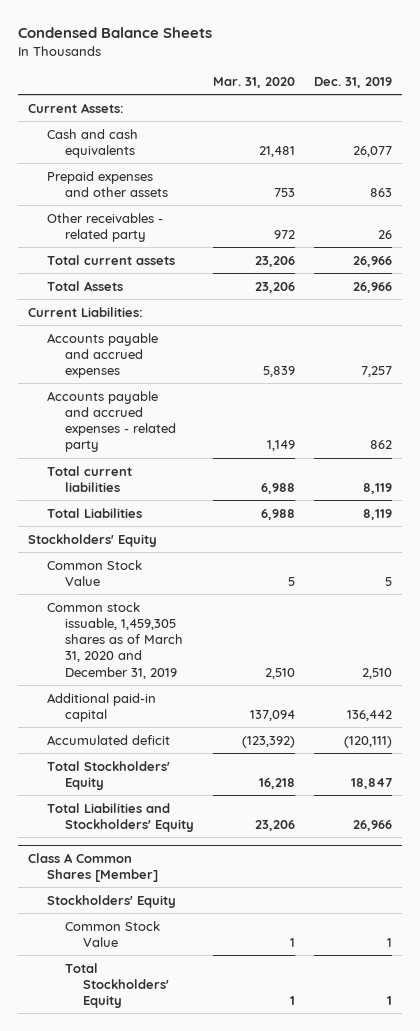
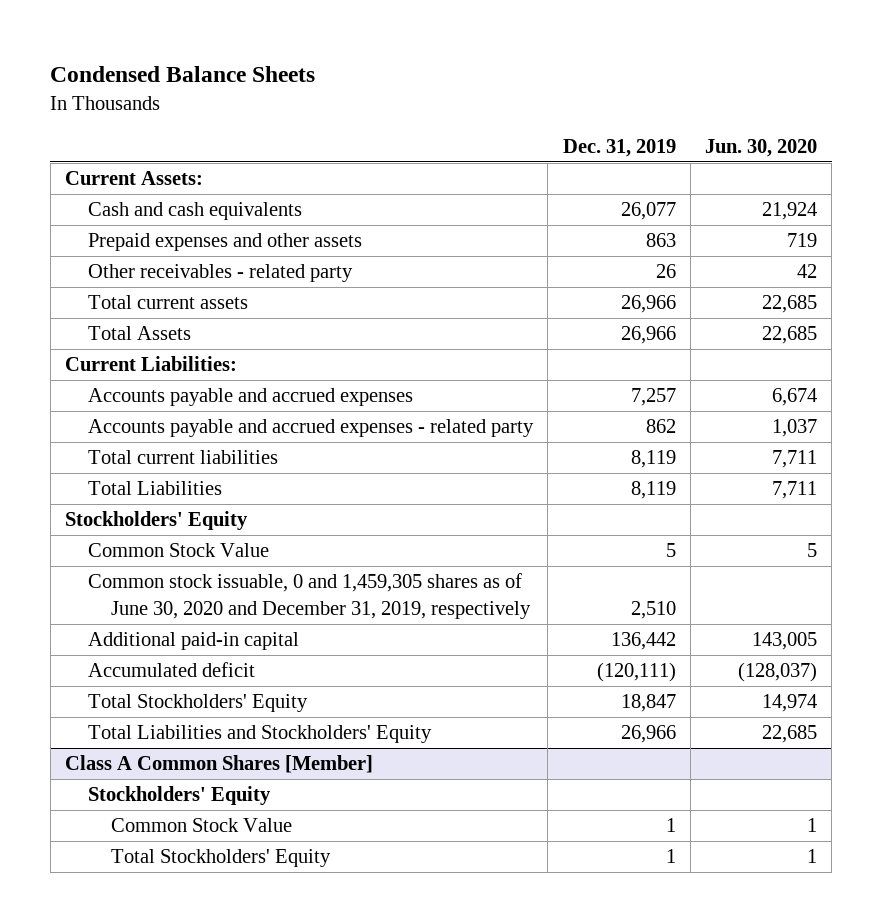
[213,77,296,89] Mar. 31, 2020 -> none
none -> [705,138,818,157] Jun. 30, 2020
[46,601,183,679] Common stock issuable, 1,459,305 shares as of March 31, 2020 and December 31, 2019 -> [88,573,532,619] Common stock issuable, 0 and 1,459,305 shares as of June 30, 2020 and December 31, 2019, respectively

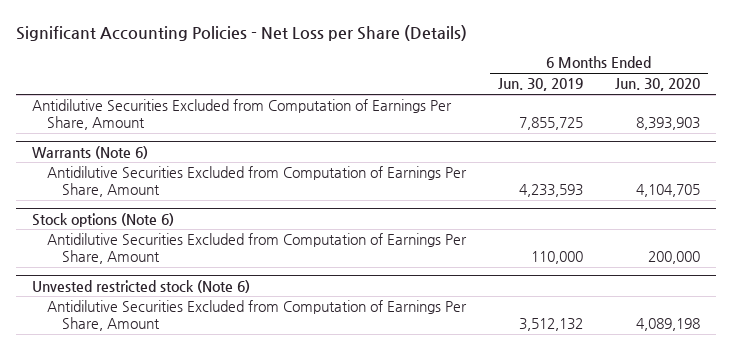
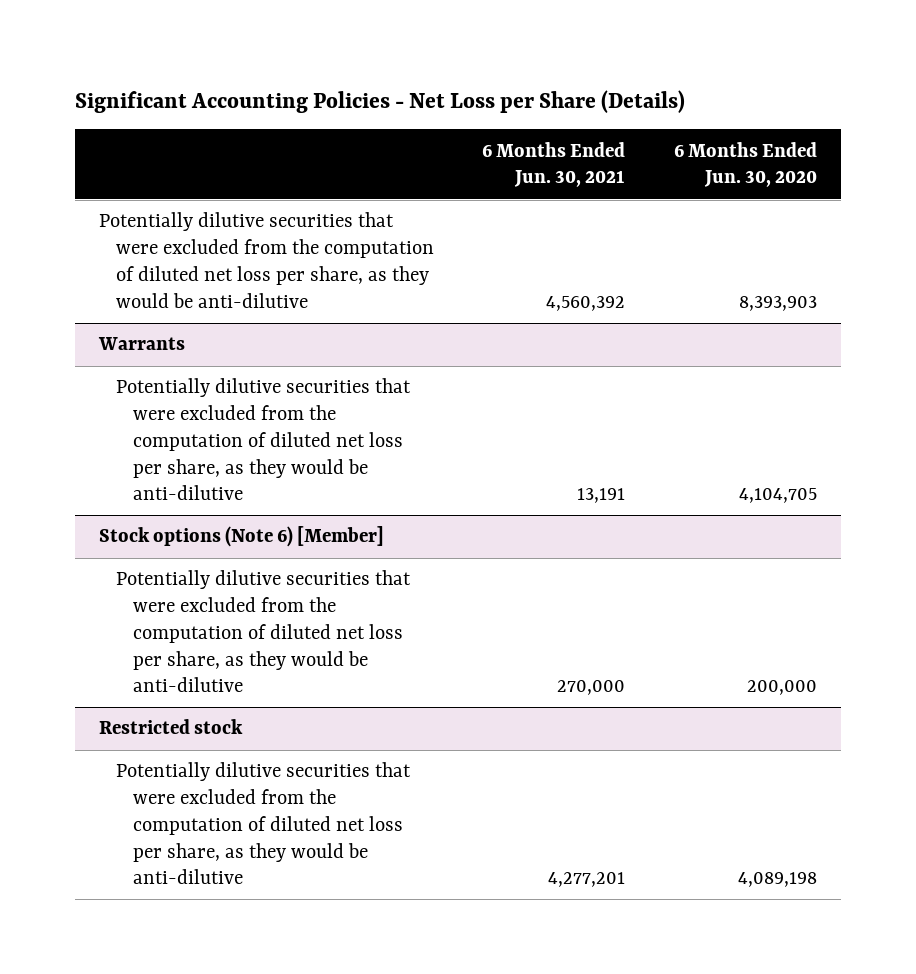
[497,78,583,92] Jun. 30, 2019 -> none
none -> [482,141,626,188] 6 Months Ended Jun. 30, 2021
[32,99,453,131] Antidilutive Securities Excluded from Computation of Earnings Per Share, Amount -> [99,212,434,308] Potentially dilutive securities that were excluded from the computation of diluted net loss per share, as they would be anti-dilutive
[32,145,149,159] Warrants (Note 6) -> [98,337,186,351] Warrants
[46,166,467,198] Antidilutive Securities Excluded from Computation of Earnings Per Share, Amount -> [115,378,411,501] Potentially dilutive securities that were excluded from the computation of diluted net loss per share, as they would be anti-dilutive
[32,212,175,227] Stock options (Note 6) -> [99,526,385,548] Stock options (Note 6) [Member]
[46,233,467,265] Antidilutive Securities Excluded from Computation of Earnings Per Share, Amount -> [115,570,411,693] Potentially dilutive securities that were excluded from the computation of diluted net loss per share, as they would be anti-dilutive
[32,279,251,293] Unvested restricted stock (Note 6) -> [99,719,244,735] Restricted stock
[46,300,467,332] Antidilutive Securities Excluded from Computation of Earnings Per Share, Amount -> [115,762,411,885] Potentially dilutive securities that were excluded from the computation of diluted net loss per share, as they would be anti-dilutive

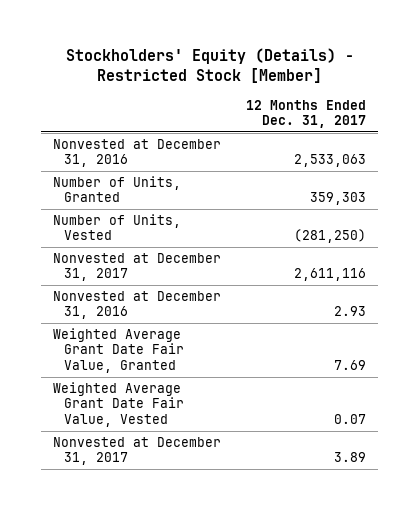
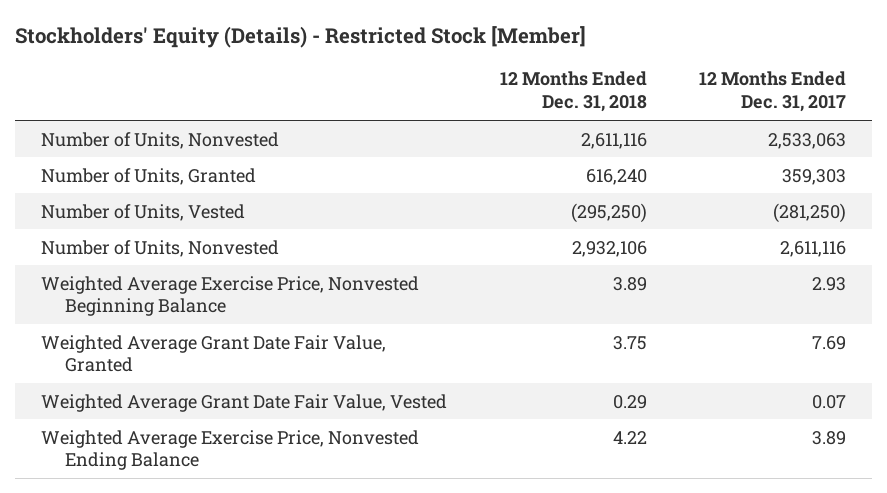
none -> [499,71,647,113] 12 Months Ended Dec. 31, 2018
[53,138,222,168] Nonvested at December 31, 2016 -> [41,131,280,149] Number of Units, Nonvested
[53,252,222,282] Nonvested at December 31, 2017 -> [41,239,280,257] Number of Units, Nonvested
[53,290,222,320] Nonvested at December 31, 2016 -> [41,275,420,317] Weighted Average Exercise Price, Nonvested Beginning Balance
[53,436,222,466] Nonvested at December 31, 2017 -> [41,429,420,471] Weighted Average Exercise Price, Nonvested Ending Balance

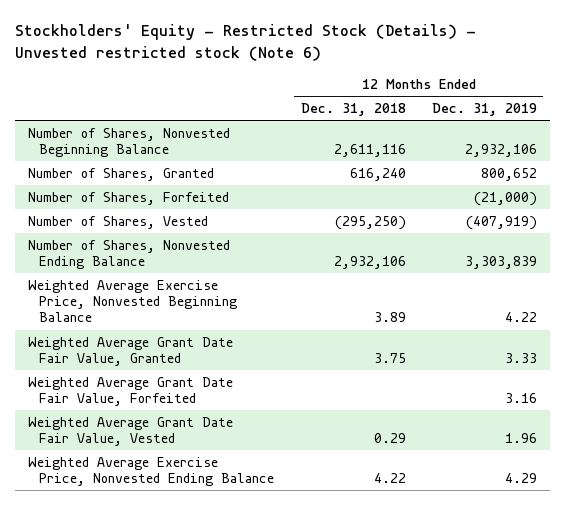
[15,26,587,49] Stockholders' Equity (Details) - Restricted Stock [Member] -> [14,24,476,61] Stockholders' Equity - Restricted Stock (Details) - Unvested restricted stock (Note 6)
[698,71,846,113] 12 Months Ended Dec. 31, 2017 -> none
none -> [431,102,537,116] Dec. 31, 2019
[41,131,280,149] Number of Units, Nonvested -> [27,127,230,158] Number of Shares, Nonvested Beginning Balance
[41,167,257,185] Number of Units, Granted -> [27,167,214,181] Number of Shares, Granted
none -> [27,191,229,205] Number of Shares, Forfeited
[41,203,246,221] Number of Units, Vested -> [27,215,208,229] Number of Shares, Vested
[41,239,280,257] Number of Units, Nonvested -> [27,239,230,270] Number of Shares, Nonvested Ending Balance
none -> [27,376,233,407] Weighted Average Grant Date Fair Value, Forfeited

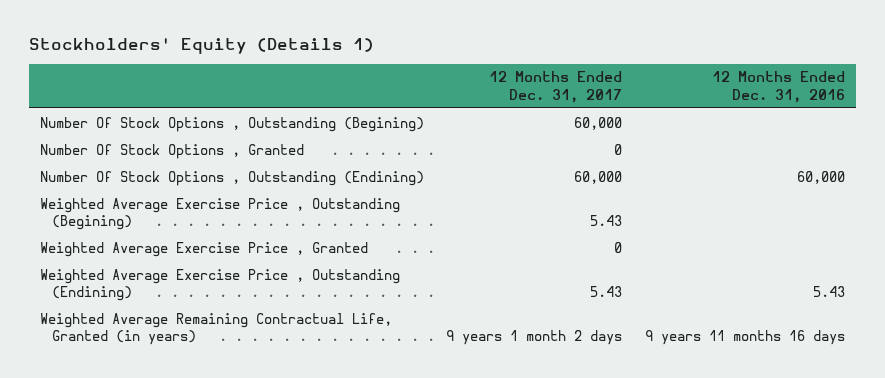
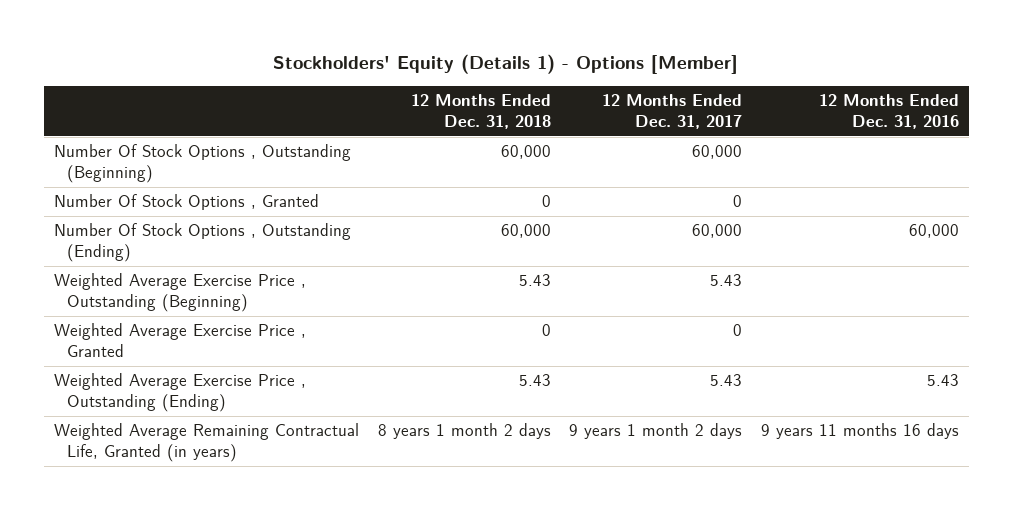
[28,38,374,55] Stockholders' Equity (Details 1) -> [273,54,739,75] Stockholders' Equity (Details 1) - Options [Member]
none -> [410,94,551,129] 12 Months Ended Dec. 31, 2018
[40,116,425,132] Number Of Stock Options , Outstanding (Begining) -> [53,144,351,183] Number Of Stock Options , Outstanding (Beginning)
[40,170,425,186] Number Of Stock Options , Outstanding (Endining) -> [53,223,351,262] Number Of Stock Options , Outstanding (Ending)
[40,197,401,230] Weighted Average Exercise Price , Outstanding (Begining) -> [53,273,306,312] Weighted Average Exercise Price , Outstanding (Beginning)
[40,268,401,301] Weighted Average Exercise Price , Outstanding (Endining) -> [53,373,306,412] Weighted Average Exercise Price , Outstanding (Ending)

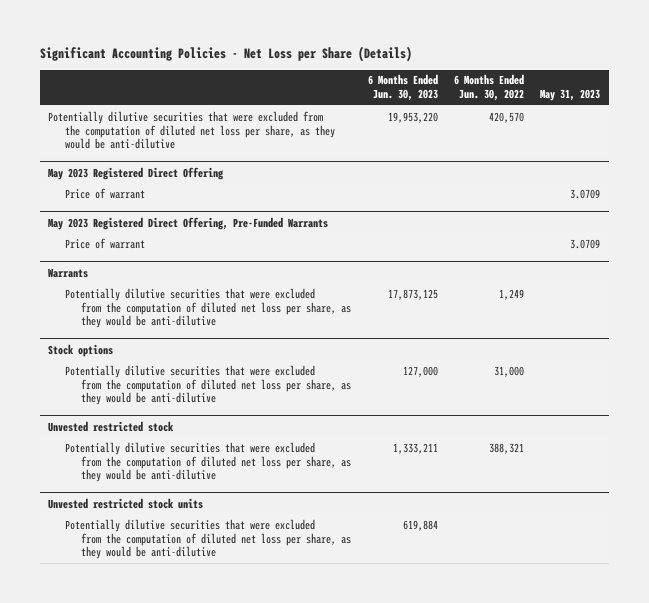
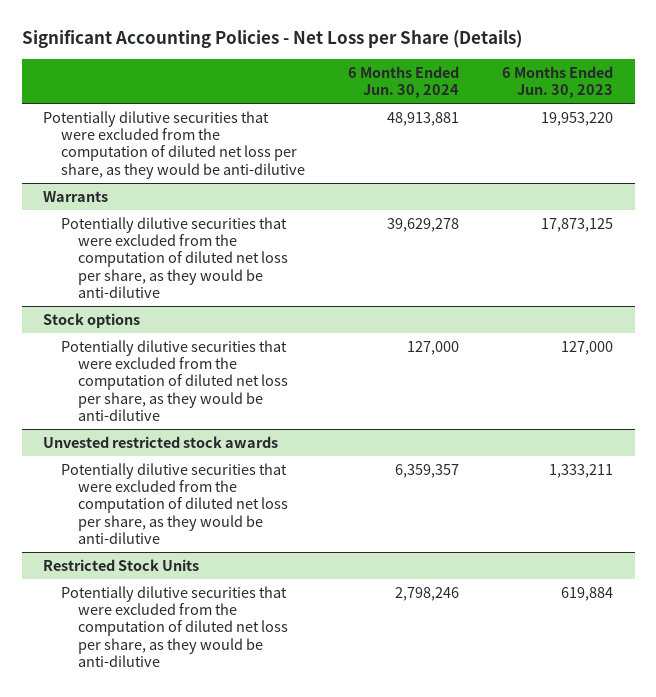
[454,74,525,102] 6 Months Ended Jun. 30, 2022 -> none
[540,89,601,102] May 31, 2023 -> none
none -> [347,66,459,99] 6 Months Ended Jun. 30, 2024
[48,166,225,180] May 2023 Registered Direct Offering -> none
[64,187,145,199] Price of warrant -> none
[48,216,329,230] May 2023 Registered Direct Offering, Pre-Funded Warrants -> none
[64,237,145,249] Price of warrant -> none
[48,420,175,432] Unvested restricted stock -> [43,435,279,448] Unvested restricted stock awards
[48,497,204,509] Unvested restricted stock units -> [43,558,200,571] Restricted Stock Units

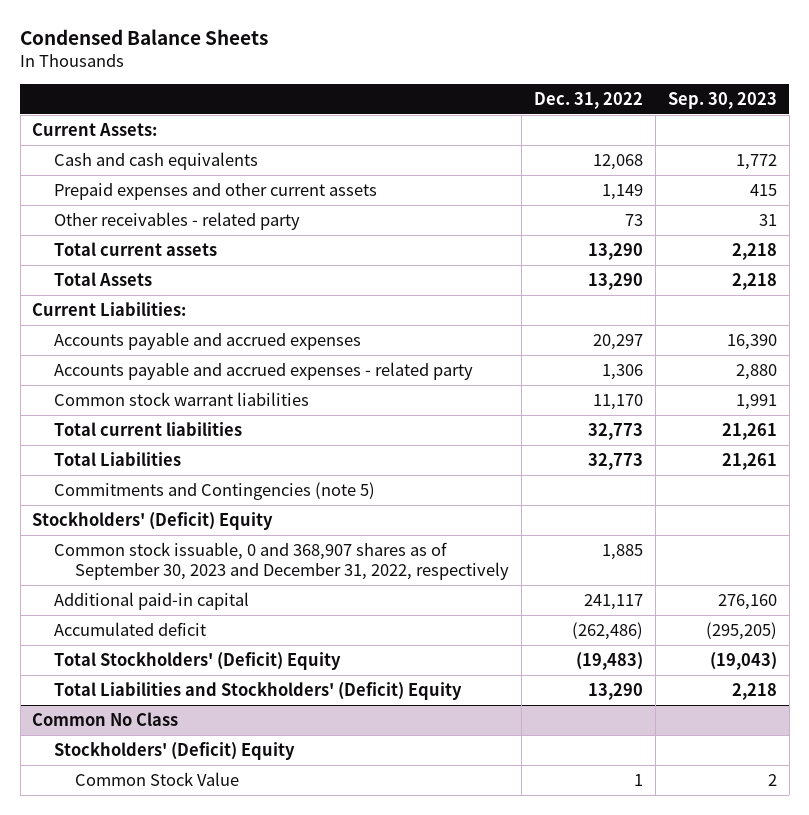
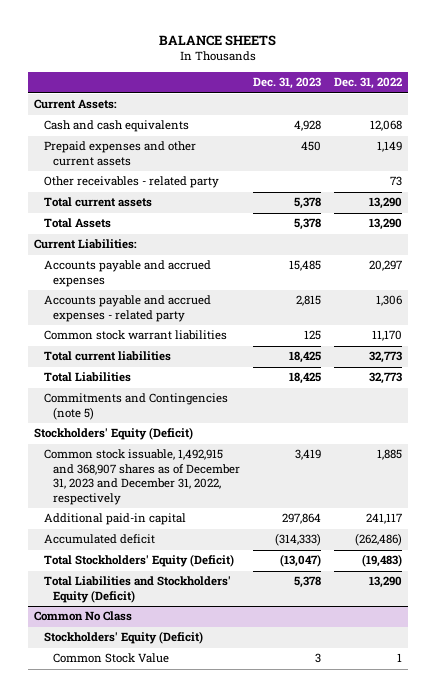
[20,29,269,46] Condensed Balance Sheets -> [158,35,276,47] BALANCE SHEETS
[667,91,777,109] Sep. 30, 2023 -> none
none -> [252,77,321,90] Dec. 31, 2023
[32,511,274,530] Stockholders' (Deficit) Equity -> [33,427,193,441] Stockholders' Equity (Deficit)
[53,541,510,581] Common stock issuable, 0 and 368,907 shares as of September 30, 2023 and December 31, 2022, respectively -> [43,449,241,505] Common stock issuable, 1,492,915 and 368,907 shares as of December 31, 2023 and December 31, 2022, respectively
[53,651,341,670] Total Stockholders' (Deficit) Equity -> [43,554,234,568] Total Stockholders' Equity (Deficit)
[53,681,462,700] Total Liabilities and Stockholders' (Deficit) Equity -> [43,576,231,603] Total Liabilities and Stockholders' Equity (Deficit)
[53,741,295,760] Stockholders' (Deficit) Equity -> [43,631,203,645] Stockholders' Equity (Deficit)

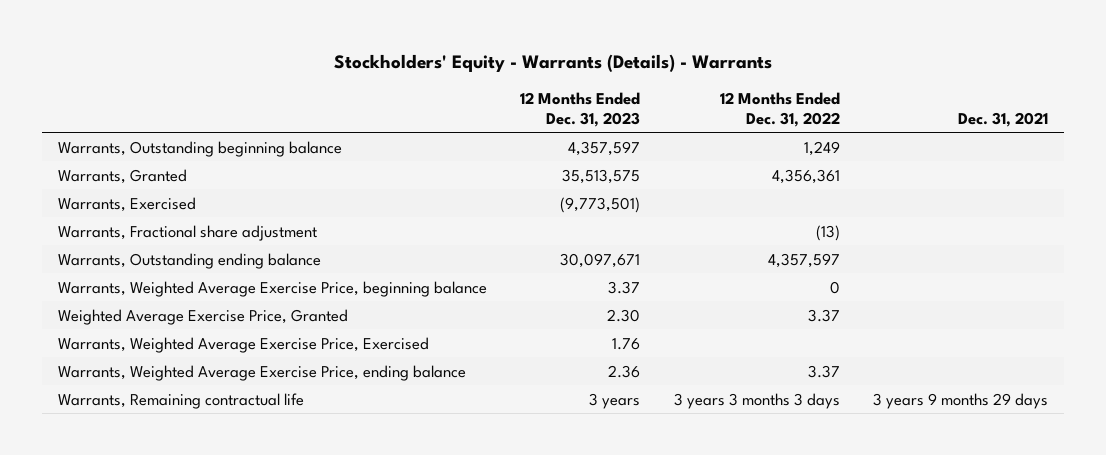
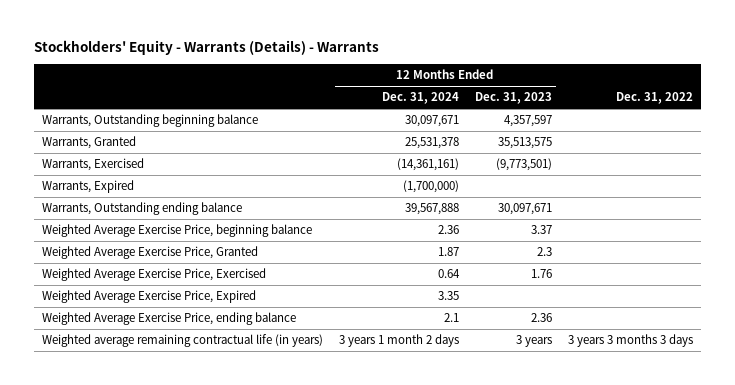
[719,91,840,127] 12 Months Ended Dec. 31, 2022 -> none
[957,111,1048,127] Dec. 31, 2021 -> none
none -> [381,92,459,105] Dec. 31, 2024
none -> [615,92,693,105] Dec. 31, 2022
[58,224,318,241] Warrants, Fractional share adjustment -> none
none -> [42,180,135,194] Warrants, Expired
[58,280,488,297] Warrants, Weighted Average Exercise Price, beginning balance -> [42,224,313,238] Weighted Average Exercise Price, beginning balance
[607,308,641,322] 2.30 -> [536,247,552,257] 2.3
[58,336,430,353] Warrants, Weighted Average Exercise Price, Exercised -> [42,268,267,282] Weighted Average Exercise Price, Exercised
none -> [42,290,257,304] Weighted Average Exercise Price, Expired
[58,364,467,381] Warrants, Weighted Average Exercise Price, ending balance -> [42,312,297,326] Weighted Average Exercise Price, ending balance
[58,392,305,409] Warrants, Remaining contractual life -> [42,334,324,348] Weighted average remaining contractual life (in years)

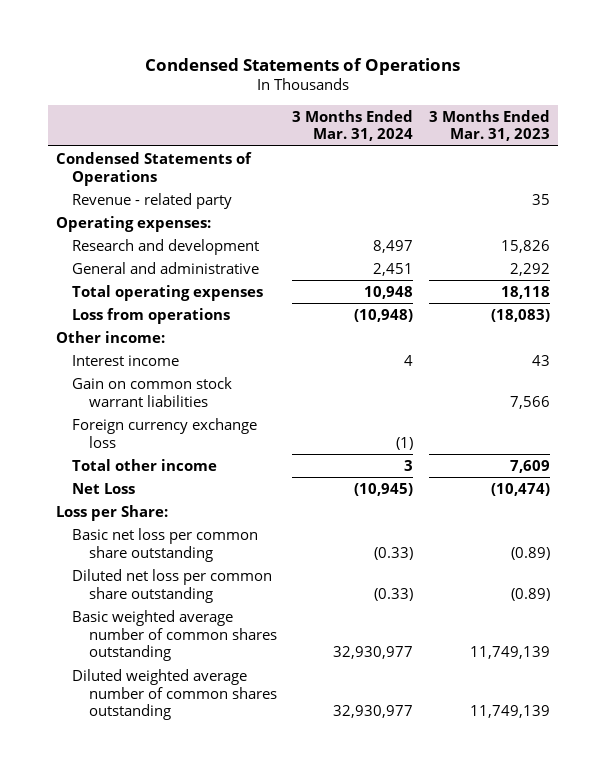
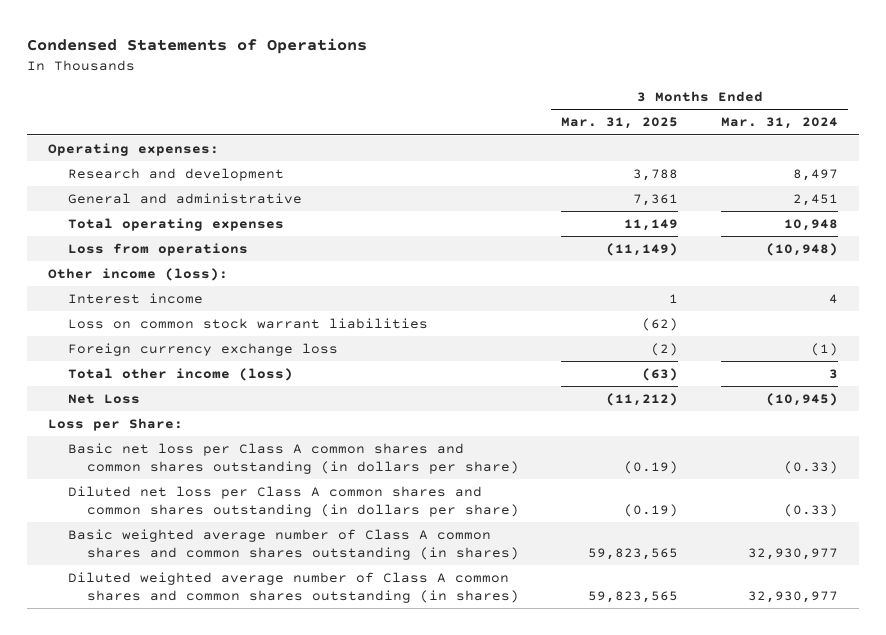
[429,109,551,142] 3 Months Ended Mar. 31, 2023 -> none
none -> [561,117,679,130] Mar. 31, 2025
[56,151,253,186] Condensed Statements of Operations -> none
[72,192,233,209] Revenue - related party -> none
[56,330,166,343] Other income: -> [48,267,229,281] Other income (loss):
[72,376,233,407] Gain on common stock warrant liabilities -> [67,317,428,329] Loss on common stock warrant liabilities
[72,458,218,471] Total other income -> [67,367,293,381] Total other income (loss)
[72,527,259,562] Basic net loss per common share outstanding -> [67,442,520,474] Basic net loss per Class A common shares and common shares outstanding (in dollars per share)
[72,568,273,603] Diluted net loss per common share outstanding -> [67,485,520,517] Diluted net loss per Class A common shares and common shares outstanding (in dollars per share)
[72,609,277,662] Basic weighted average number of common shares outstanding -> [67,528,520,560] Basic weighted average number of Class A common shares and common shares outstanding (in shares)
[72,668,277,721] Diluted weighted average number of common shares outstanding -> [67,571,520,603] Diluted weighted average number of Class A common shares and common shares outstanding (in shares)

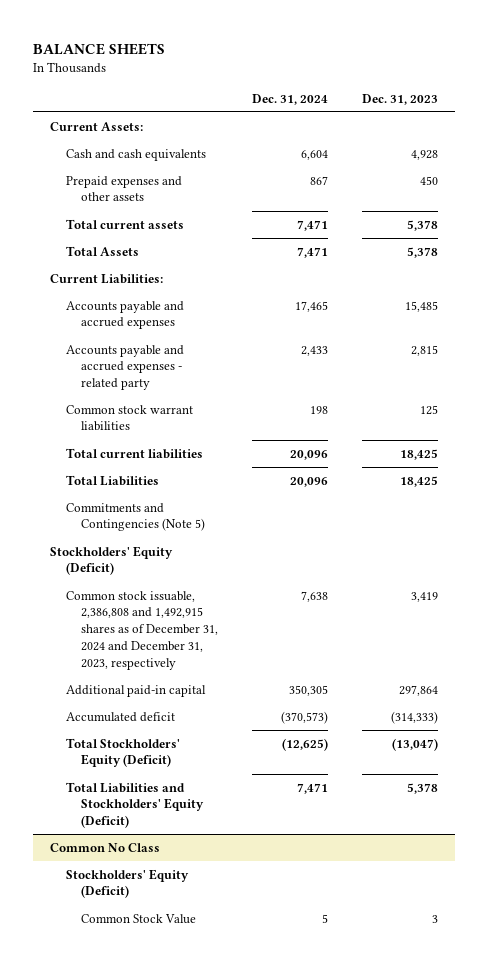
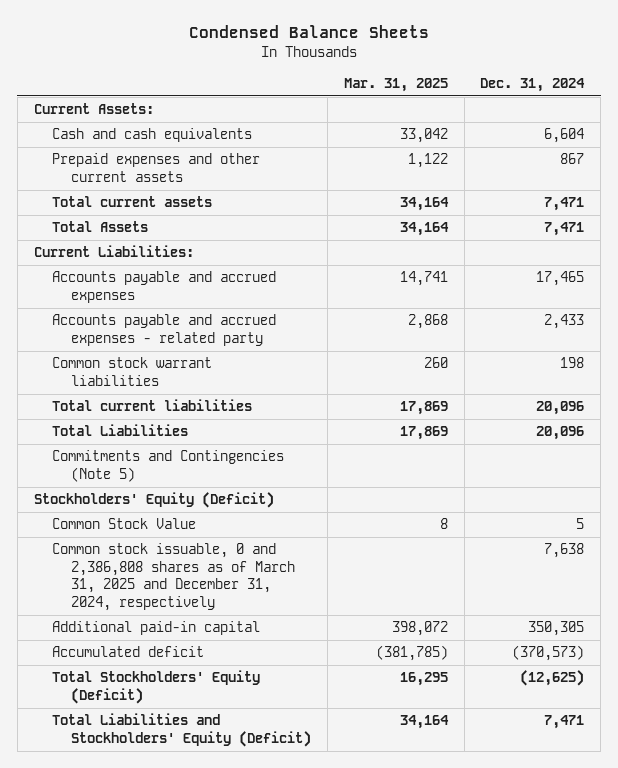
[33,42,166,55] BALANCE SHEETS -> [189,25,430,39] Condensed Balance Sheets
[361,93,438,105] Dec. 31, 2023 -> none
none -> [343,77,448,92] Mar. 31, 2025
[65,175,182,202] Prepaid expenses and other assets -> [52,153,261,182] Prepaid expenses and other current assets
none -> [52,518,197,530] Common Stock Value
[65,590,219,670] Common stock issuable, 2,386,808 and 1,492,915 shares as of December 31, 2024 and December 31, 2023, respectively -> [52,543,295,611] Common stock issuable, 0 and 2,386,808 shares as of March 31, 2025 and December 31, 2024, respectively
[50,842,161,852] Common No Class -> none
[65,868,189,899] Stockholders' Equity (Deficit) -> none
[81,913,197,924] Common Stock Value -> none

